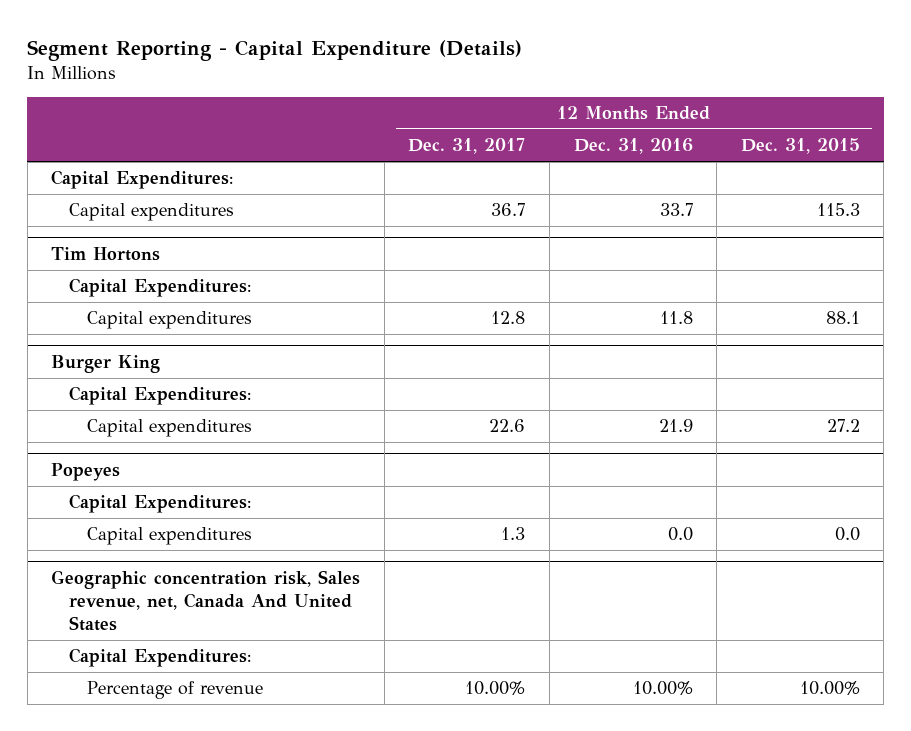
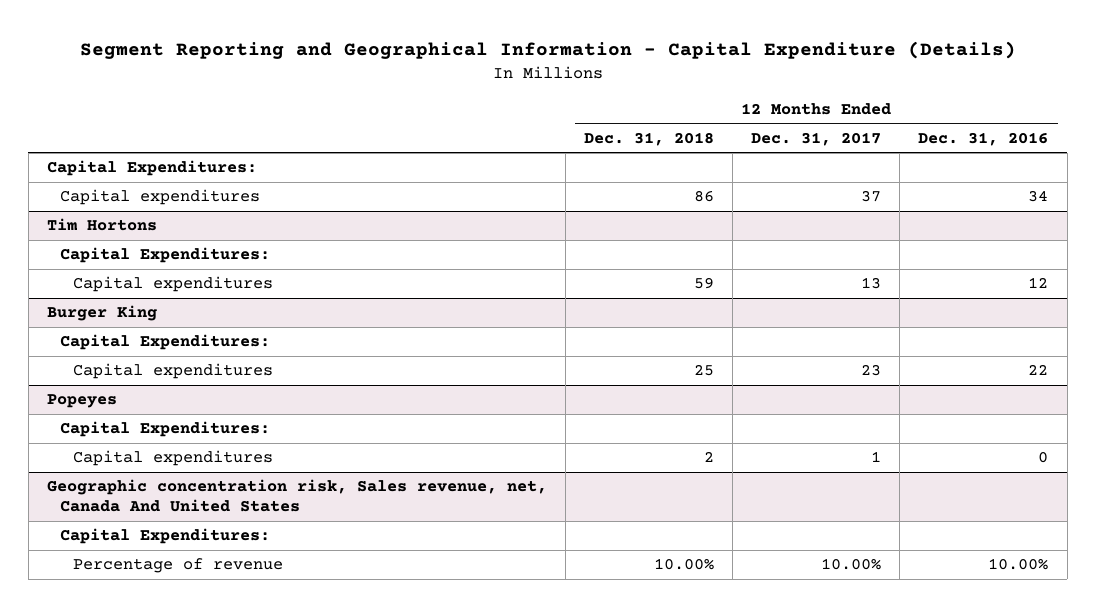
[27,39,523,61] Segment Reporting - Capital Expenditure (Details) -> [79,40,1016,59] Segment Reporting and Geographical Information - Capital Expenditure (Details)
[740,138,860,155] Dec. 31, 2015 -> none
none -> [583,131,714,146] Dec. 31, 2018
[491,203,526,217] 36.7 -> [861,190,882,203] 37
[659,203,693,217] 33.7 -> [1028,190,1049,203] 34
[491,311,526,325] 12.8 -> [861,277,882,290] 13
[659,311,693,325] 11.8 -> [1028,277,1049,289] 12
[489,419,526,433] 22.6 -> [861,364,882,377] 23
[658,419,693,433] 21.9 -> [1028,364,1049,376] 22
[501,527,526,541] 1.3 -> [871,451,882,463] 1
[667,527,693,542] 0.0 -> [1038,451,1049,464] 0

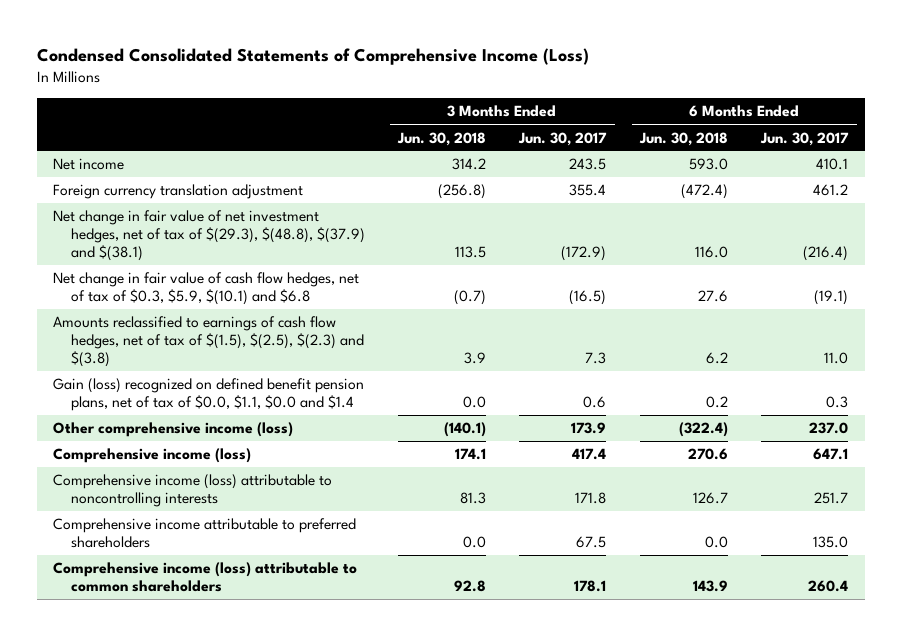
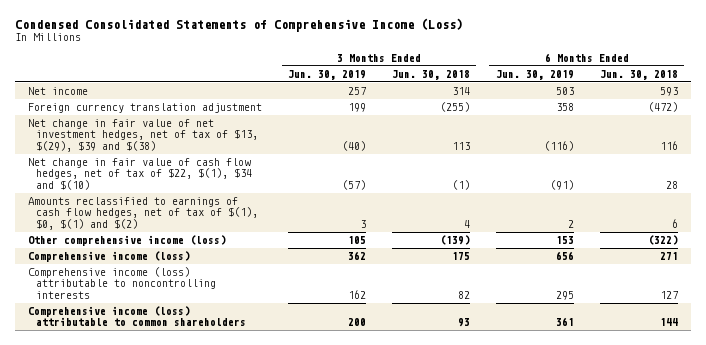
[518,131,608,146] Jun. 30, 2017 -> none
[760,131,850,146] Jun. 30, 2017 -> none
none -> [288,69,367,80] Jun. 30, 2019
none -> [495,69,574,80] Jun. 30, 2019
[53,378,365,412] Gain (loss) recognized on defined benefit pension plans, net of tax of $0.0, $1.1, $0.0 and $1.4 -> none
[53,518,357,549] Comprehensive income attributable to preferred shareholders -> none
[452,158,487,171] 314.2 -> [451,86,470,95] 314
[688,158,728,171] 593.0 -> [659,86,678,96] 593
[438,184,487,200] (256.8) -> [439,101,470,112] (255)
[680,184,728,200] (472.4) -> [647,101,678,112] (472)
[53,210,365,262] Net change in fair value of net investment hedges, net of tax of $(29.3), $(48.8), $(37.9) and $(38.1) -> [28,118,258,152] Net change in fair value of net investment hedges, net of tax of $13, $(29), $39 and $(38)
[455,246,487,259] 113.5 -> [451,141,470,150] 113
[694,246,728,259] 116.0 -> [659,140,678,150] 116
[53,272,360,306] Net change in fair value of cash flow hedges, net of tax of $0.3, $5.9, $(10.1) and $6.8 -> [28,157,252,190] Net change in fair value of cash flow hedges, net of tax of $22, $(1), $34 and $(10)
[454,290,487,306] (0.7) -> [451,179,470,190] (1)
[697,290,728,303] 27.6 -> [665,180,678,189] 28
[53,316,364,368] Amounts reclassified to earnings of cash flow hedges, net of tax of $(1.5), $(2.5), $(2.3) and $(3.8) -> [28,196,258,230] Amounts reclassified to earnings of cash flow hedges, net of tax of $(1), $0, $(1) and $(2)
[464,352,487,365] 3.9 -> [463,219,470,228] 4
[705,352,728,365] 6.2 -> [671,218,678,228] 6
[444,422,487,438] (140.1) -> [439,234,470,245] (139)
[678,422,728,438] (322.4) -> [647,234,678,245] (322)
[455,448,487,461] 174.1 -> [451,251,470,260] 175
[687,448,728,461] 270.6 -> [659,251,678,260] 271
[460,492,487,505] 81.3 -> [457,290,470,299] 82
[692,492,728,505] 126.7 -> [659,290,678,299] 127
[454,580,487,593] 92.8 -> [457,318,470,328] 93
[692,580,728,593] 143.9 -> [659,318,678,327] 144

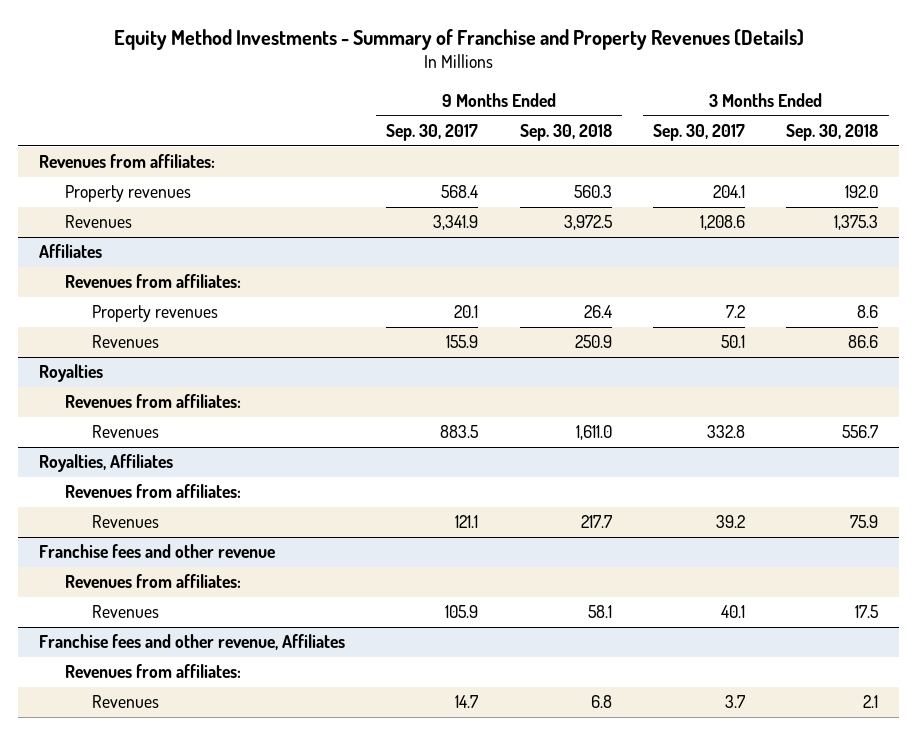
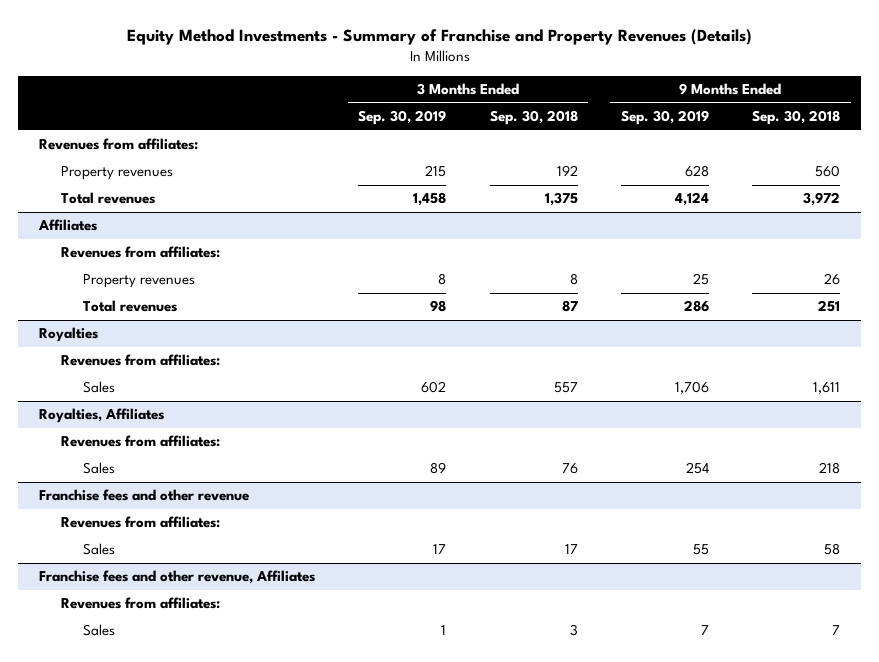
[386,124,479,142] Sep. 30, 2017 -> none
[652,124,745,142] Sep. 30, 2017 -> none
none -> [358,110,447,126] Sep. 30, 2019
none -> [620,110,709,126] Sep. 30, 2019
[573,185,612,199] 560.3 -> [814,165,840,178] 560
[845,185,879,199] 192.0 -> [556,165,578,177] 192
[65,215,133,229] Revenues -> [61,192,156,205] Total revenues
[563,215,612,231] 3,972.5 -> [802,192,840,207] 3,972
[834,215,879,231] 1,375.3 -> [544,192,578,207] 1,375
[583,305,612,319] 26.4 -> [823,273,840,286] 26
[857,305,879,319] 8.6 -> [569,273,578,286] 8
[91,335,159,349] Revenues -> [82,300,177,313] Total revenues
[574,335,612,349] 250.9 -> [817,300,840,313] 251
[848,335,879,349] 86.6 -> [561,300,578,313] 87
[91,425,159,439] Revenues -> none
none -> [82,381,115,394] Sales
[91,515,159,529] Revenues -> none
none -> [82,462,115,475] Sales
[91,605,159,619] Revenues -> none
none -> [82,543,115,556] Sales
[91,695,159,709] Revenues -> none
none -> [82,624,115,637] Sales

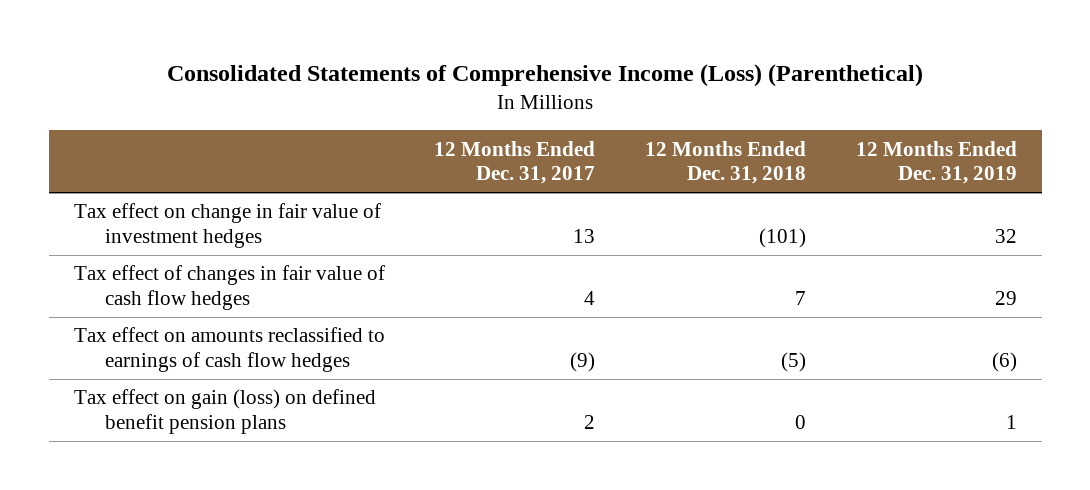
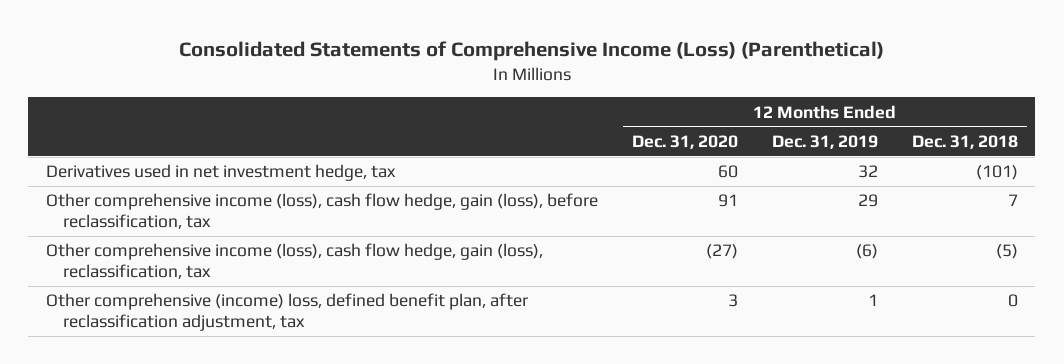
[434,140,596,185] 12 Months Ended Dec. 31, 2017 -> none
none -> [631,135,738,150] Dec. 31, 2020
[73,203,381,249] Tax effect on change in fair value of investment hedges -> [45,164,396,182] Derivatives used in net investment hedge, tax
[73,265,385,311] Tax effect of changes in fair value of cash flow hedges -> [45,193,598,230] Other comprehensive income (loss), cash flow hedge, gain (loss), before reclassification, tax
[73,327,385,373] Tax effect on amounts reclassified to earnings of cash flow hedges -> [45,243,543,280] Other comprehensive income (loss), cash flow hedge, gain (loss), reclassification, tax
[73,389,376,435] Tax effect on gain (loss) on defined benefit pension plans -> [45,293,528,332] Other comprehensive (income) loss, defined benefit plan, after reclassification adjustment, tax

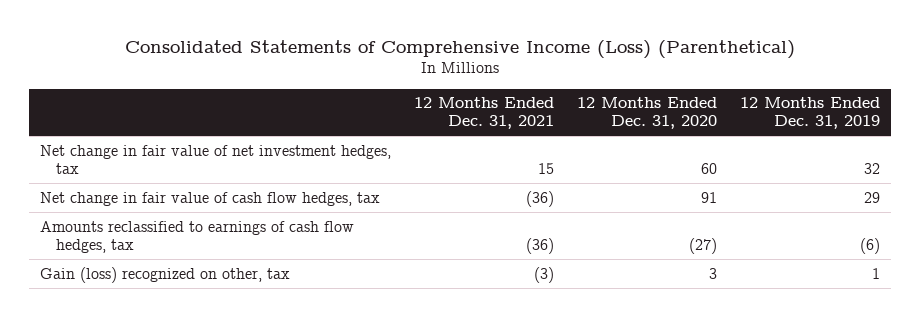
[912,135,1019,150] Dec. 31, 2018 -> none
none -> [414,97,555,130] 12 Months Ended Dec. 31, 2021
[45,164,396,182] Derivatives used in net investment hedge, tax -> [40,144,392,174] Net change in fair value of net investment hedges, tax
[45,193,598,230] Other comprehensive income (loss), cash flow hedge, gain (loss), before reclassification, tax -> [40,191,381,206] Net change in fair value of cash flow hedges, tax
[45,243,543,280] Other comprehensive income (loss), cash flow hedge, gain (loss), reclassification, tax -> [40,220,355,253] Amounts reclassified to earnings of cash flow hedges, tax
[45,293,528,332] Other comprehensive (income) loss, defined benefit plan, after reclassification adjustment, tax -> [40,266,291,283] Gain (loss) recognized on other, tax

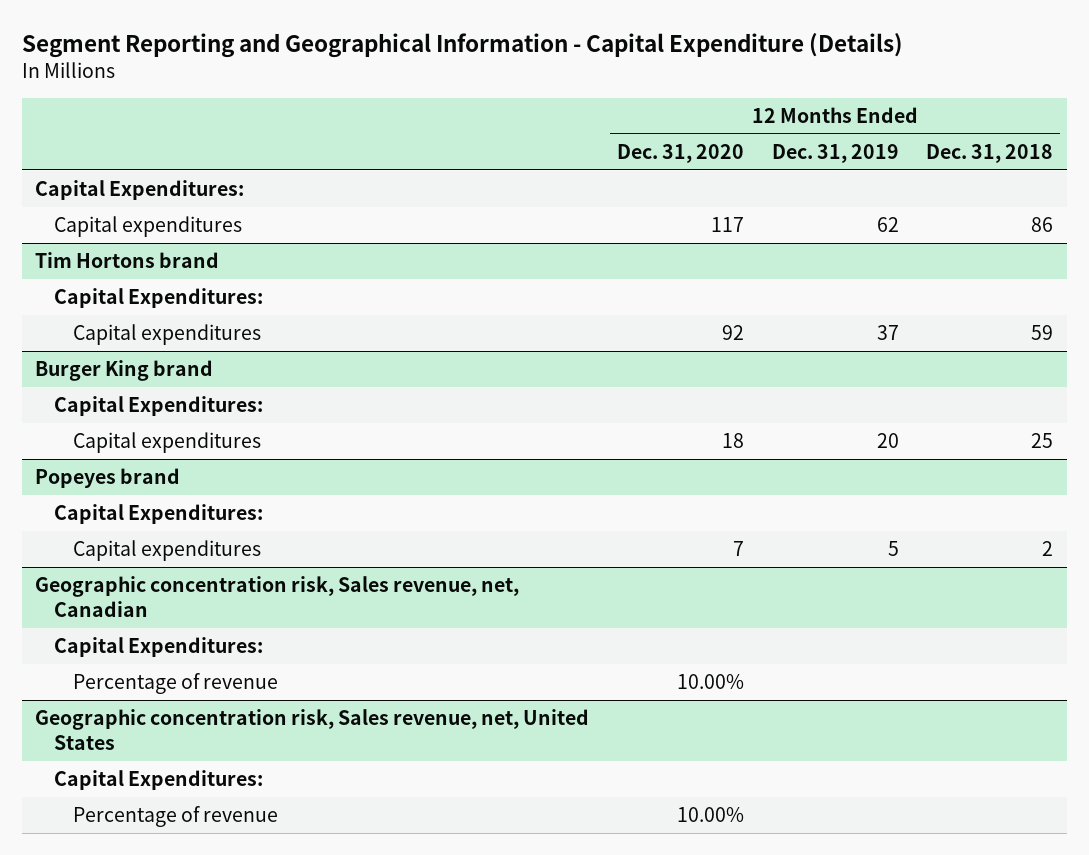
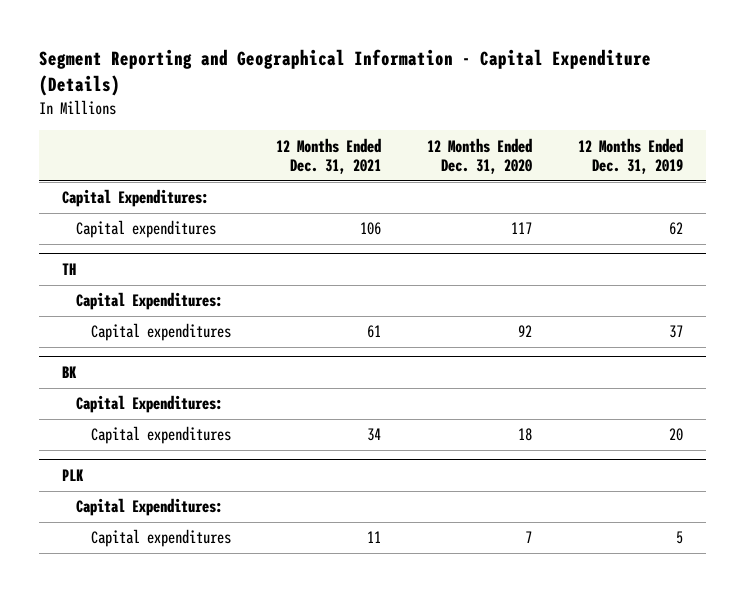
[926,143,1054,163] Dec. 31, 2018 -> none
none -> [276,137,382,175] 12 Months Ended Dec. 31, 2021
[35,252,220,269] Tim Hortons brand -> [62,263,77,276] TH
[35,360,214,382] Burger King brand -> [62,366,78,379] BK
[35,468,181,489] Popeyes brand -> [62,469,85,482] PLK
[35,576,520,618] Geographic concentration risk, Sales revenue, net, Canadian -> none
[54,637,264,658] Capital Expenditures: -> none
[73,673,279,695] Percentage of revenue -> none
[35,709,590,751] Geographic concentration risk, Sales revenue, net, United States -> none
[54,770,264,791] Capital Expenditures: -> none
[73,806,279,828] Percentage of revenue -> none

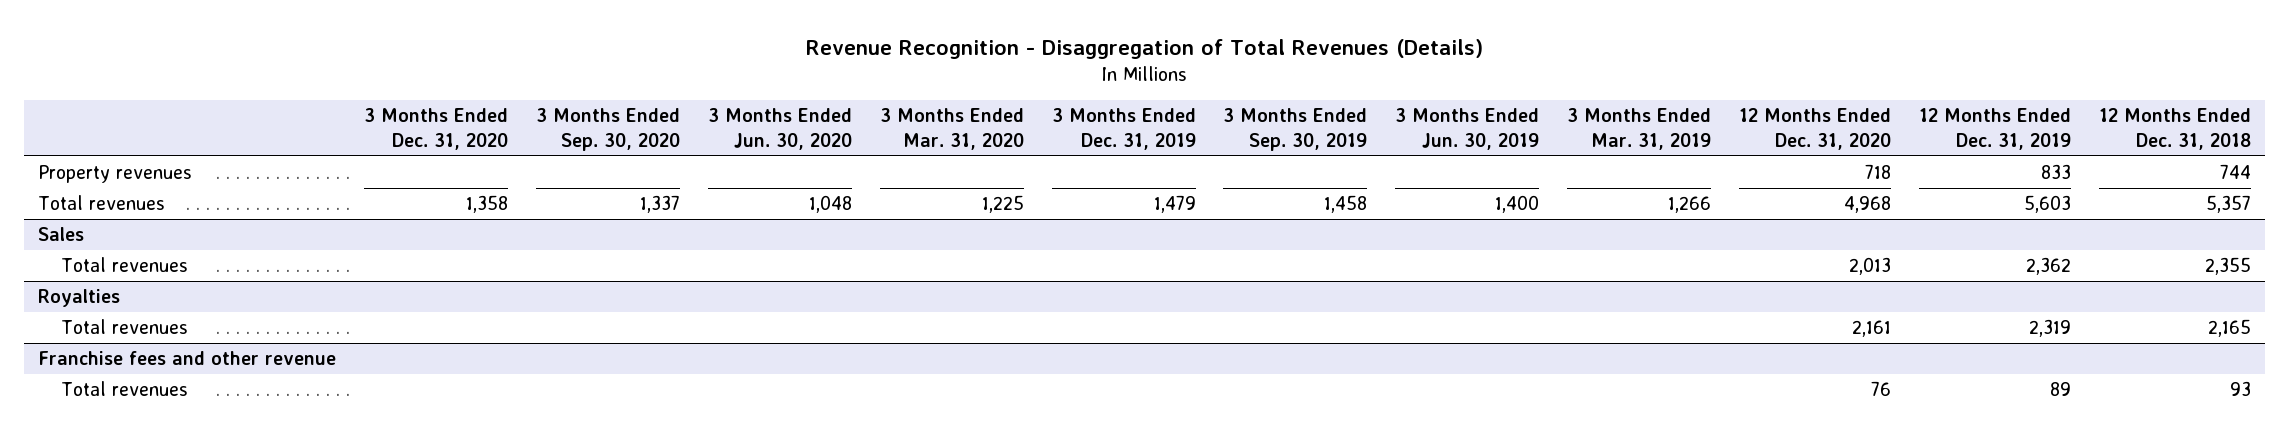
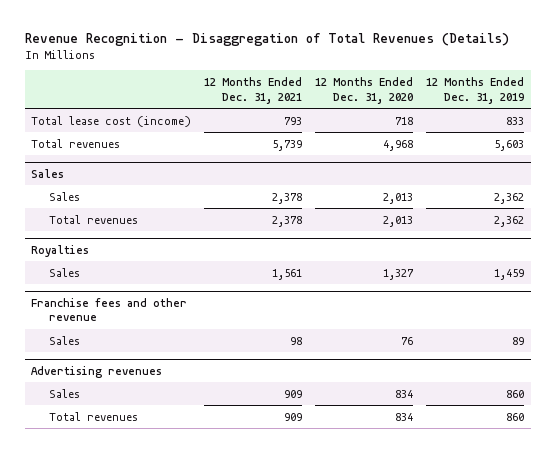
[364,108,509,150] 3 Months Ended Dec. 31, 2020 -> none
[536,108,681,151] 3 Months Ended Sep. 30, 2020 -> none
[707,108,852,150] 3 Months Ended Jun. 30, 2020 -> none
[879,108,1024,150] 3 Months Ended Mar. 31, 2020 -> none
[1051,108,1196,150] 3 Months Ended Dec. 31, 2019 -> none
[1223,108,1368,151] 3 Months Ended Sep. 30, 2019 -> none
[1395,108,1540,150] 3 Months Ended Jun. 30, 2019 -> none
[1567,108,1712,150] 3 Months Ended Mar. 31, 2019 -> none
[2098,108,2251,150] 12 Months Ended Dec. 31, 2018 -> none
none -> [204,77,303,104] 12 Months Ended Dec. 31, 2021
[38,164,193,183] Property revenues -> [31,115,192,127] Total lease cost (income)
none -> [49,191,81,201] Sales
[61,318,189,334] Total revenues -> none
none -> [49,267,81,277] Sales
none -> [49,335,81,345] Sales
none -> [31,365,163,378] Advertising revenues
none -> [49,388,81,398] Sales
[1870,380,1891,396] 76 -> [395,412,414,421] 834
[2049,381,2071,396] 89 -> [506,412,525,421] 860

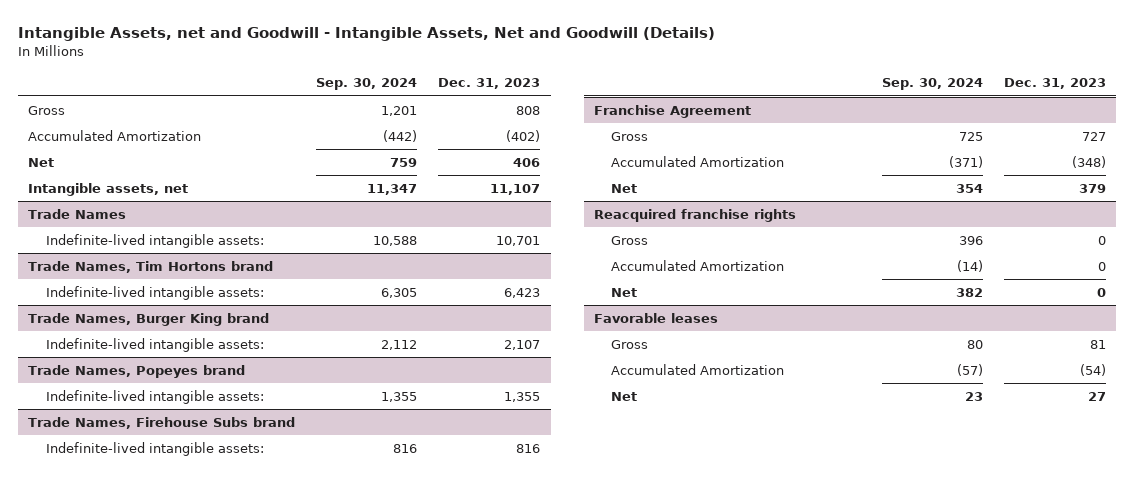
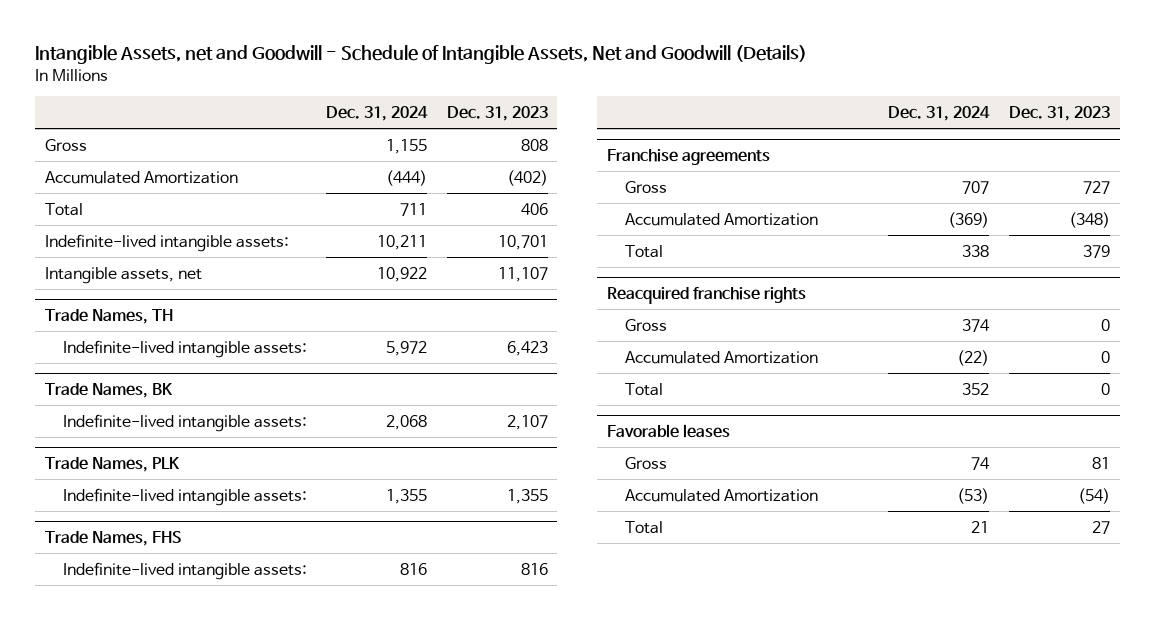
[17,27,715,42] Intangible Assets, net and Goodwill - Intangible Assets, Net and Goodwill (Details) -> [34,45,807,65] Intangible Assets, net and Goodwill - Schedule of Intangible Assets, Net and Goodwill (Details)
[316,78,418,91] Sep. 30, 2024 -> none
none -> [326,106,429,122] Dec. 31, 2024
[28,208,127,219] Trade Names -> none
[28,157,55,167] Net -> [44,202,83,216] Total
[28,260,274,273] Trade Names, Tim Hortons brand -> none
[28,182,189,196] Intangible assets, net -> [44,266,202,284] Intangible assets, net
none -> [44,308,173,324] Trade Names, TH
[28,312,270,326] Trade Names, Burger King brand -> none
none -> [44,382,173,398] Trade Names, BK
[28,364,246,378] Trade Names, Popeyes brand -> none
none -> [44,456,180,472] Trade Names, PLK
[28,416,296,429] Trade Names, Firehouse Subs brand -> none
none -> [44,530,181,546] Trade Names, FHS
[594,104,752,118] Franchise Agreement -> [606,148,770,165] Franchise agreements
[611,183,638,193] Net -> [624,244,663,258] Total
[611,287,638,297] Net -> [624,382,663,396] Total
[611,391,638,401] Net -> [624,520,663,534] Total

